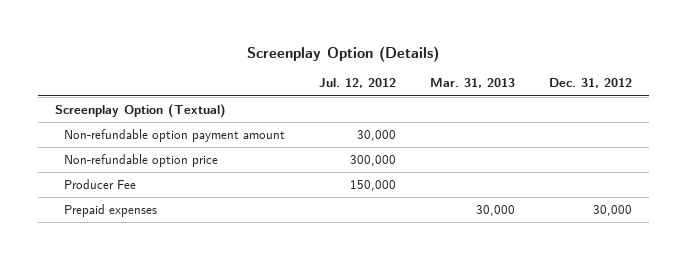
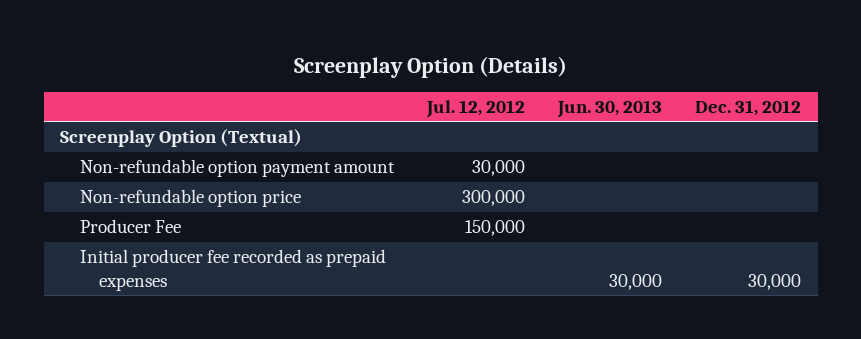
[429,78,515,89] Mar. 31, 2013 -> none
none -> [557,100,663,119] Jun. 30, 2013
[64,204,158,218] Prepaid expenses -> [79,249,386,291] Initial producer fee recorded as prepaid expenses

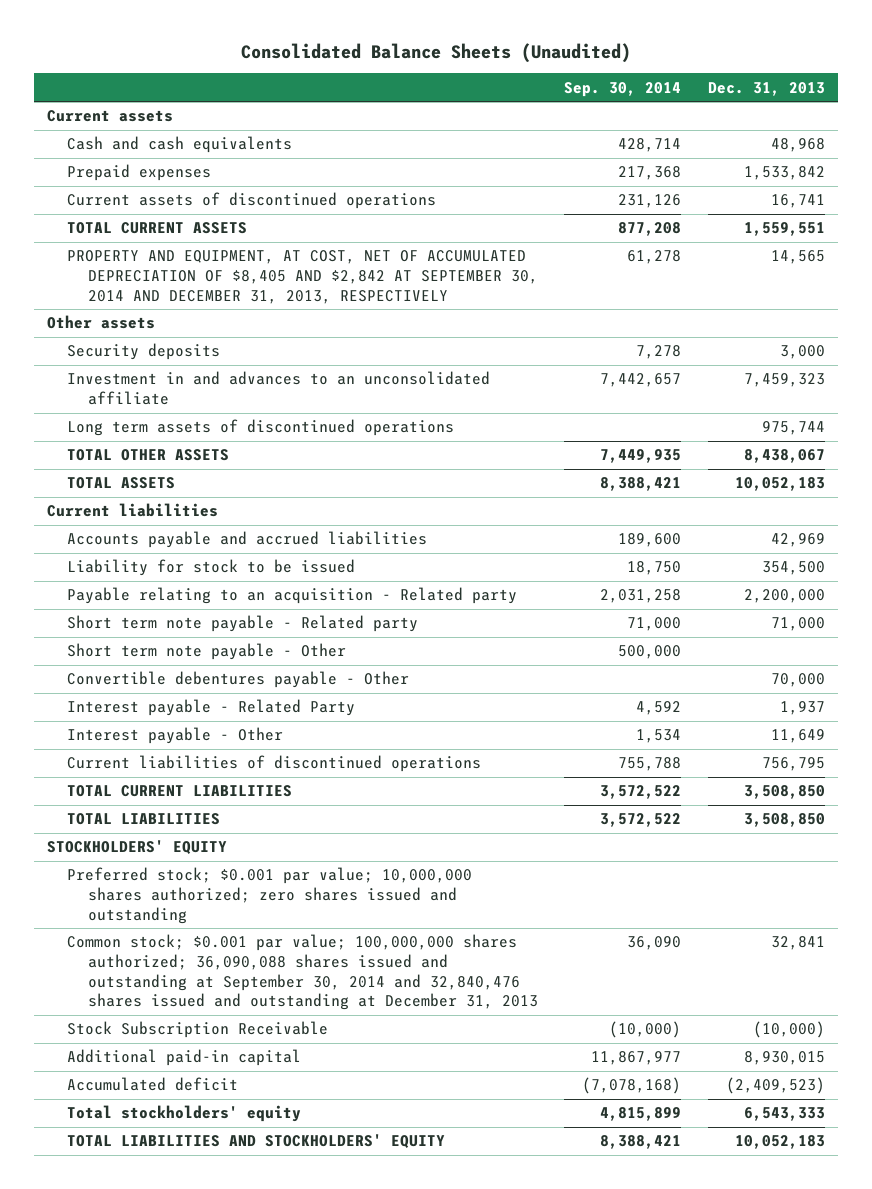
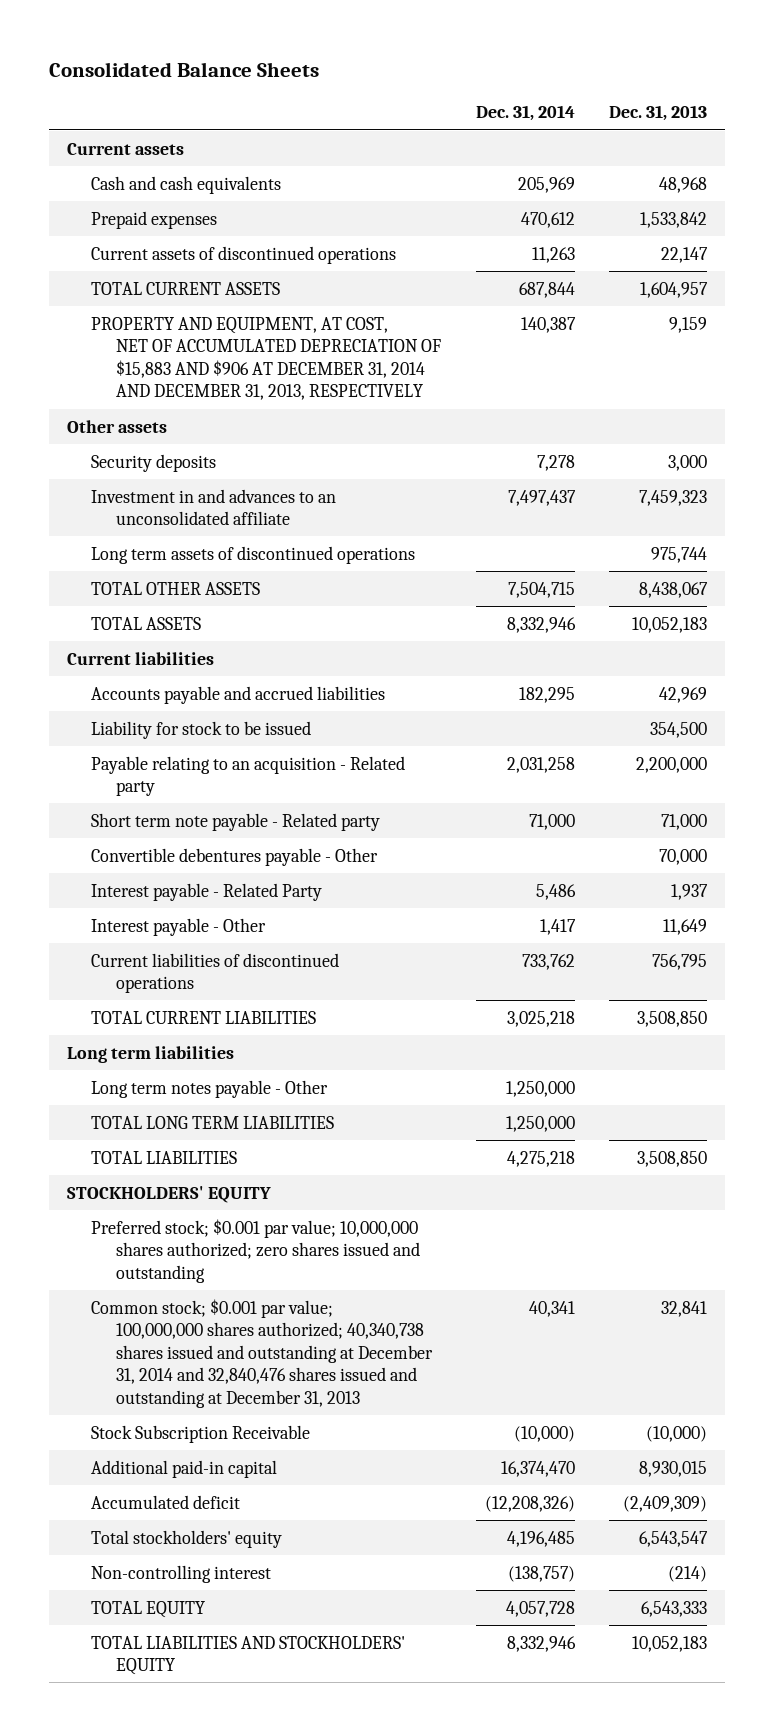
[240,42,631,63] Consolidated Balance Sheets (Unaudited) -> [49,62,320,78] Consolidated Balance Sheets
[564,81,682,97] Sep. 30, 2014 -> none
none -> [475,105,575,122] Dec. 31, 2014
[770,194,825,209] 16,741 -> [661,246,709,263] 22,147
[743,222,825,237] 1,559,551 -> [640,281,709,298] 1,604,957
[67,250,538,304] PROPERTY AND EQUIPMENT, AT COST, NET OF ACCUMULATED DEPRECIATION OF $8,405 AND $2,842 AT SEPTEMBER 30, 2014 AND DECEMBER 31, 2013, RESPECTIVELY -> [91,316,442,401] PROPERTY AND EQUIPMENT, AT COST, NET OF ACCUMULATED DEPRECIATION OF $15,883 AND $906 AT DECEMBER 31, 2014 AND DECEMBER 31, 2013, RESPECTIVELY
[770,250,825,265] 14,565 -> [669,316,708,333] 9,159
[67,643,347,661] Short term note payable - Other -> none
none -> [66,1045,234,1063] Long term liabilities
none -> [91,1079,329,1098] Long term notes payable - Other
none -> [91,1115,335,1129] TOTAL LONG TERM LIABILITIES
[67,934,538,1011] Common stock; $0.001 par value; 100,000,000 shares authorized; 36,090,088 shares issued and outstanding at September 30, 2014 and 32,840,476 shares issued and outstanding at December 31, 2013 -> [91,1298,434,1408] Common stock; $0.001 par value; 100,000,000 shares authorized; 40,340,738 shares issued and outstanding at December 31, 2014 and 32,840,476 shares issued and outstanding at December 31, 2013
[725,1077,825,1095] (2,409,523) -> [623,1495,708,1512] (2,409,309)
[743,1107,825,1122] 6,543,333 -> [639,1530,709,1547] 6,543,547
none -> [91,1564,272,1583] Non-controlling interest
none -> [91,1600,206,1618] TOTAL EQUITY

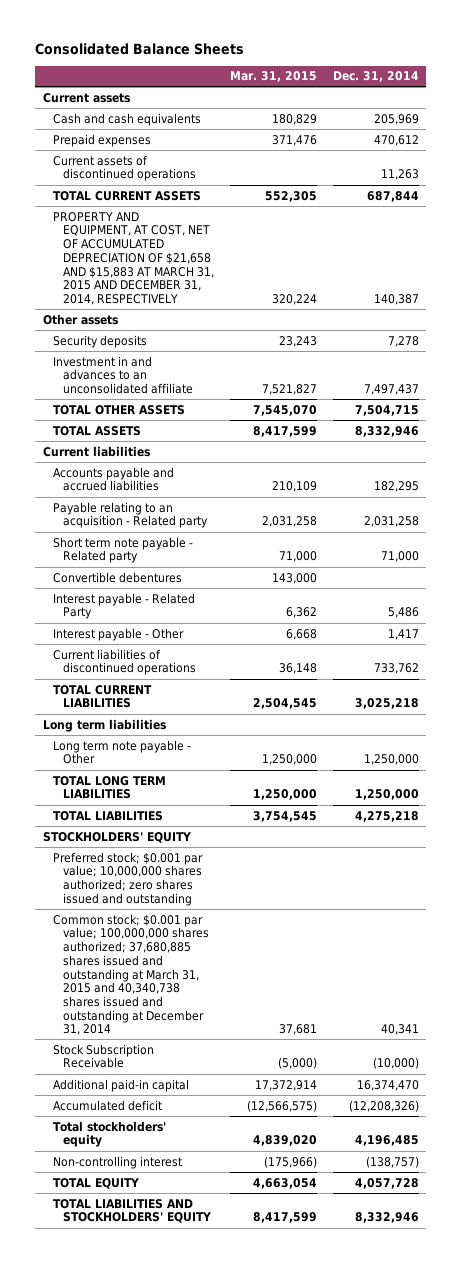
[609,105,708,122] Dec. 31, 2013 -> none
none -> [229,71,317,83] Mar. 31, 2015
[91,316,442,401] PROPERTY AND EQUIPMENT, AT COST, NET OF ACCUMULATED DEPRECIATION OF $15,883 AND $906 AT DECEMBER 31, 2014 AND DECEMBER 31, 2013, RESPECTIVELY -> [53,211,215,305] PROPERTY AND EQUIPMENT, AT COST, NET OF ACCUMULATED DEPRECIATION OF $21,658 AND $15,883 AT MARCH 31, 2015 AND DECEMBER 31, 2014, RESPECTIVELY
[91,545,416,564] Long term assets of discontinued operations -> none
[91,720,312,739] Liability for stock to be issued -> none
[91,847,379,866] Convertible debentures payable - Other -> [53,571,183,583] Convertible debentures
[91,1079,329,1098] Long term notes payable - Other -> [53,739,192,765] Long term note payable - Other
[91,1298,434,1408] Common stock; $0.001 par value; 100,000,000 shares authorized; 40,340,738 shares issued and outstanding at December 31, 2014 and 32,840,476 shares issued and outstanding at December 31, 2013 -> [53,913,210,1036] Common stock; $0.001 par value; 100,000,000 shares authorized; 37,680,885 shares issued and outstanding at March 31, 2015 and 40,340,738 shares issued and outstanding at December 31, 2014

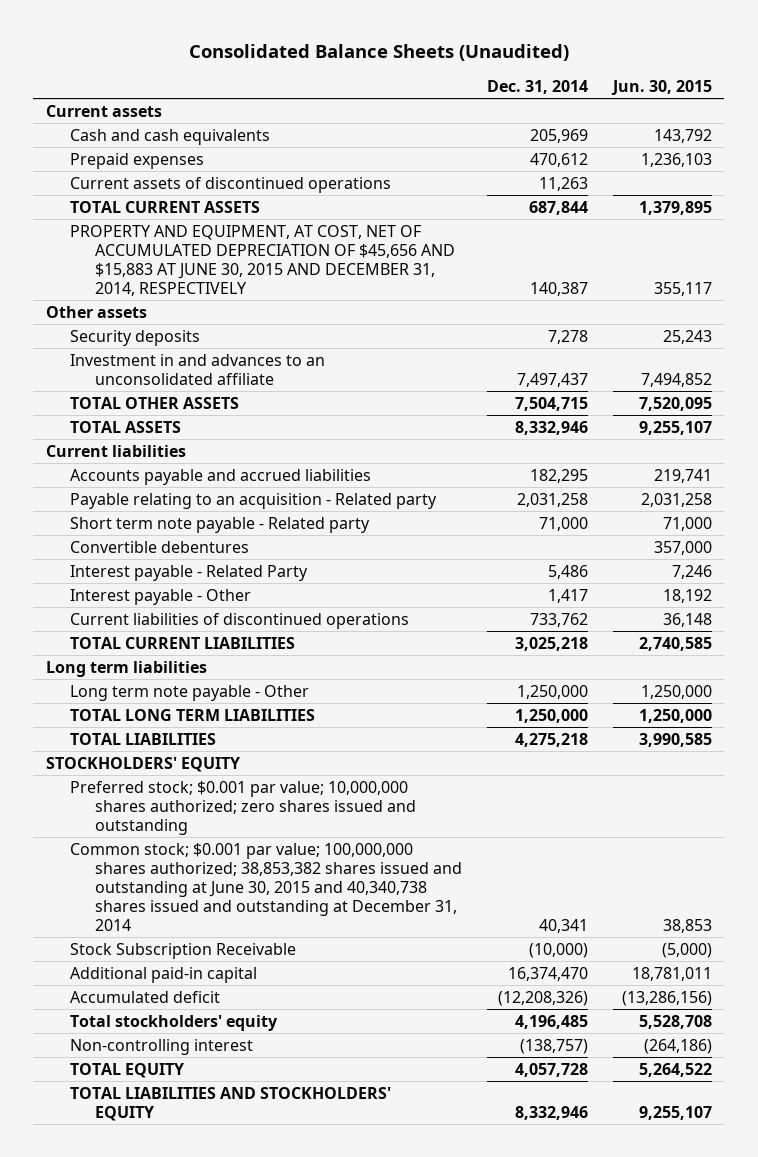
[35,42,245,55] Consolidated Balance Sheets -> [188,44,569,62] Consolidated Balance Sheets (Unaudited)
[229,71,317,83] Mar. 31, 2015 -> none
none -> [610,79,712,95] Jun. 30, 2015
[53,211,215,305] PROPERTY AND EQUIPMENT, AT COST, NET OF ACCUMULATED DEPRECIATION OF $21,658 AND $15,883 AT MARCH 31, 2015 AND DECEMBER 31, 2014, RESPECTIVELY -> [70,224,455,296] PROPERTY AND EQUIPMENT, AT COST, NET OF ACCUMULATED DEPRECIATION OF $45,656 AND $15,883 AT JUNE 30, 2015 AND DECEMBER 31, 2014, RESPECTIVELY
[53,913,210,1036] Common stock; $0.001 par value; 100,000,000 shares authorized; 37,680,885 shares issued and outstanding at March 31, 2015 and 40,340,738 shares issued and outstanding at December 31, 2014 -> [70,842,462,931] Common stock; $0.001 par value; 100,000,000 shares authorized; 38,853,382 shares issued and outstanding at June 30, 2015 and 40,340,738 shares issued and outstanding at December 31, 2014

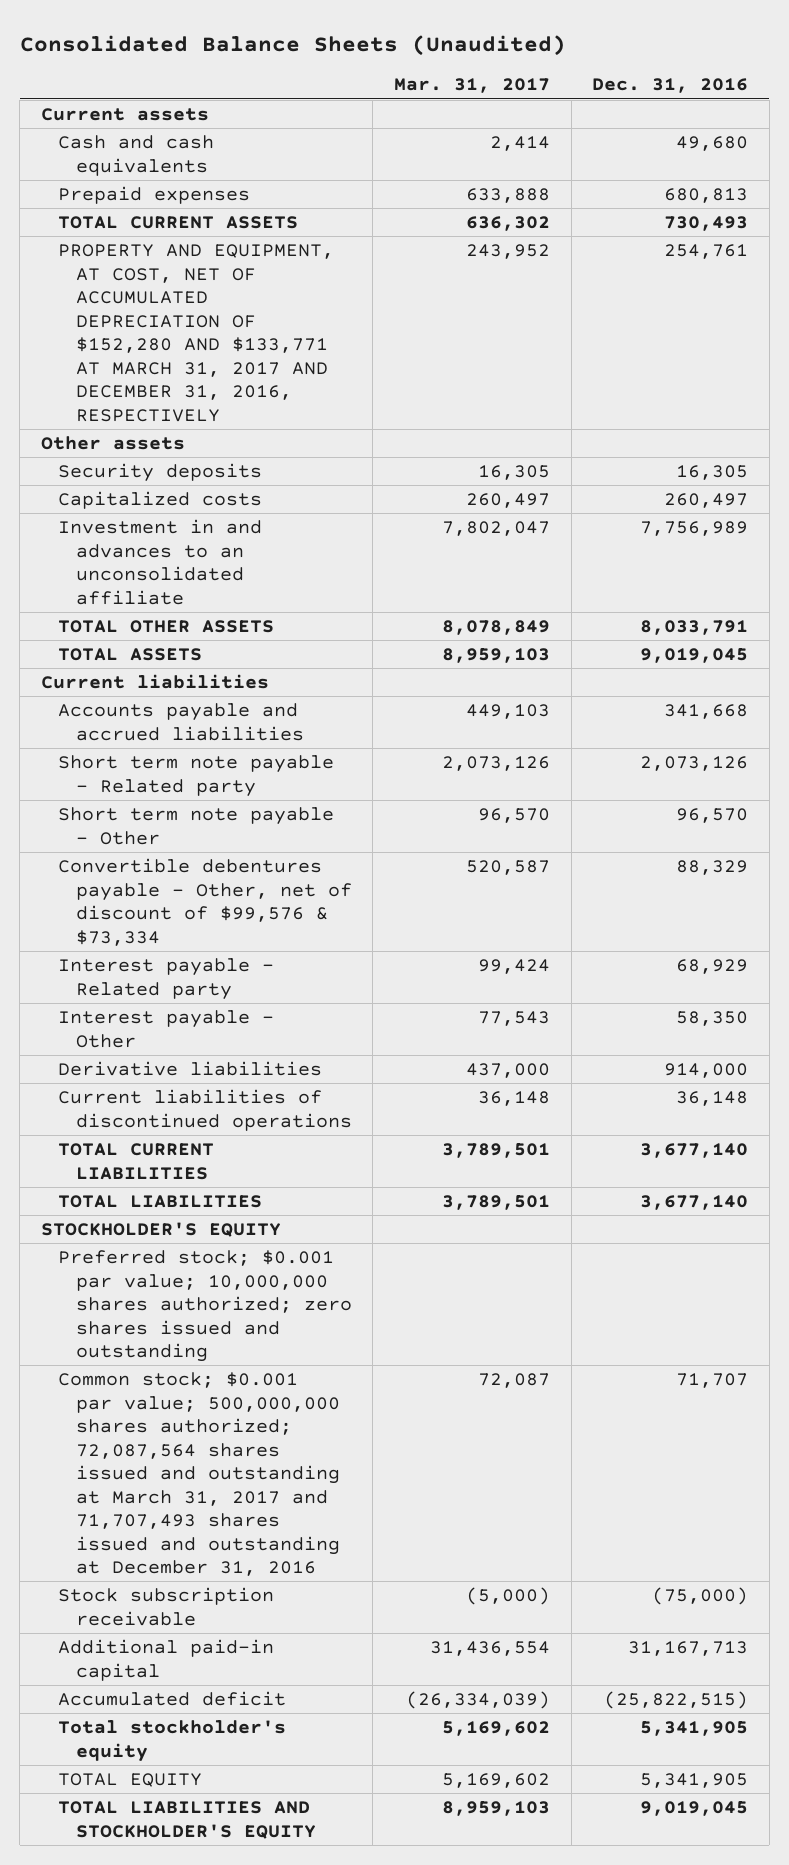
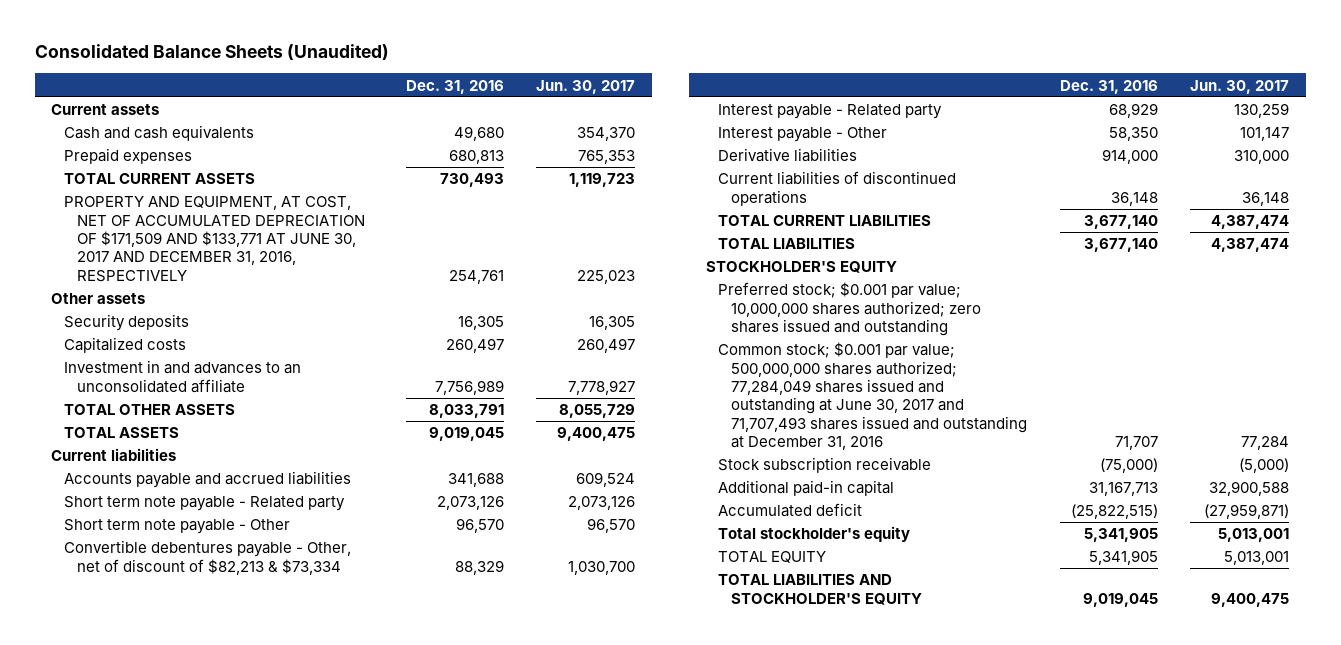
[393,78,550,94] Mar. 31, 2017 -> none
none -> [536,79,636,94] Jun. 30, 2017
[58,244,335,422] PROPERTY AND EQUIPMENT, AT COST, NET OF ACCUMULATED DEPRECIATION OF $152,280 AND $133,771 AT MARCH 31, 2017 AND DECEMBER 31, 2016, RESPECTIVELY -> [64,196,365,282] PROPERTY AND EQUIPMENT, AT COST, NET OF ACCUMULATED DEPRECIATION OF $171,509 AND $133,771 AT JUNE 30, 2017 AND DECEMBER 31, 2016, RESPECTIVELY
[664,704,749,720] 341,668 -> [447,473,504,488] 341,688
[58,858,352,946] Convertible debentures payable - Other, net of discount of $99,576 & $73,334 -> [64,540,352,575] Convertible debentures payable - Other, net of discount of $82,213 & $73,334
[58,1372,340,1577] Common stock; $0.001 par value; 500,000,000 shares authorized; 72,087,564 shares issued and outstanding at March 31, 2017 and 71,707,493 shares issued and outstanding at December 31, 2016 -> [718,342,1027,451] Common stock; $0.001 par value; 500,000,000 shares authorized; 77,284,049 shares issued and outstanding at June 30, 2017 and 71,707,493 shares issued and outstanding at December 31, 2016

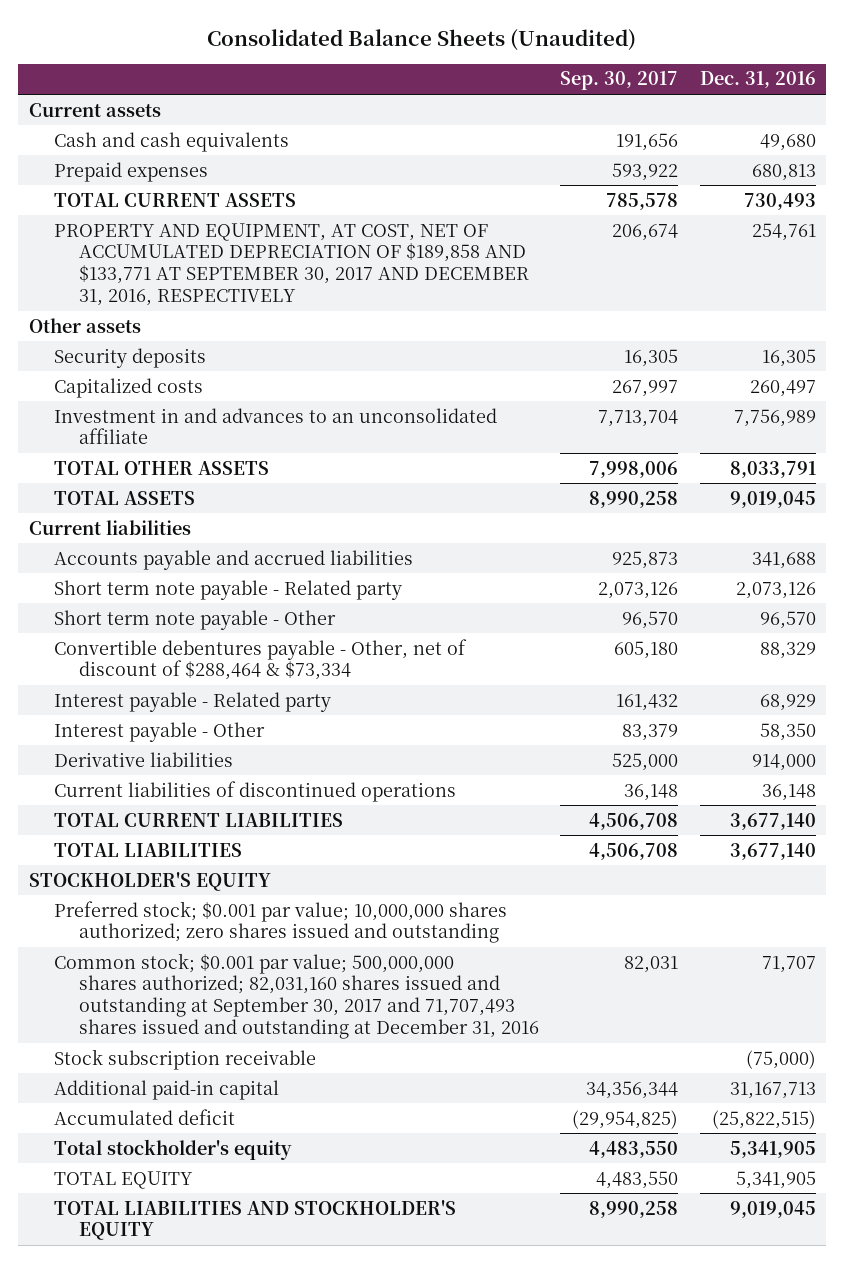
[536,79,636,94] Jun. 30, 2017 -> none
none -> [560,71,679,91] Sep. 30, 2017
[64,196,365,282] PROPERTY AND EQUIPMENT, AT COST, NET OF ACCUMULATED DEPRECIATION OF $171,509 AND $133,771 AT JUNE 30, 2017 AND DECEMBER 31, 2016, RESPECTIVELY -> [54,222,530,306] PROPERTY AND EQUIPMENT, AT COST, NET OF ACCUMULATED DEPRECIATION OF $189,858 AND $133,771 AT SEPTEMBER 30, 2017 AND DECEMBER 31, 2016, RESPECTIVELY
[64,540,352,575] Convertible debentures payable - Other, net of discount of $82,213 & $73,334 -> [54,638,468,681] Convertible debentures payable - Other, net of discount of $288,464 & $73,334
[718,342,1027,451] Common stock; $0.001 par value; 500,000,000 shares authorized; 77,284,049 shares issued and outstanding at June 30, 2017 and 71,707,493 shares issued and outstanding at December 31, 2016 -> [54,952,540,1039] Common stock; $0.001 par value; 500,000,000 shares authorized; 82,031,160 shares issued and outstanding at September 30, 2017 and 71,707,493 shares issued and outstanding at December 31, 2016

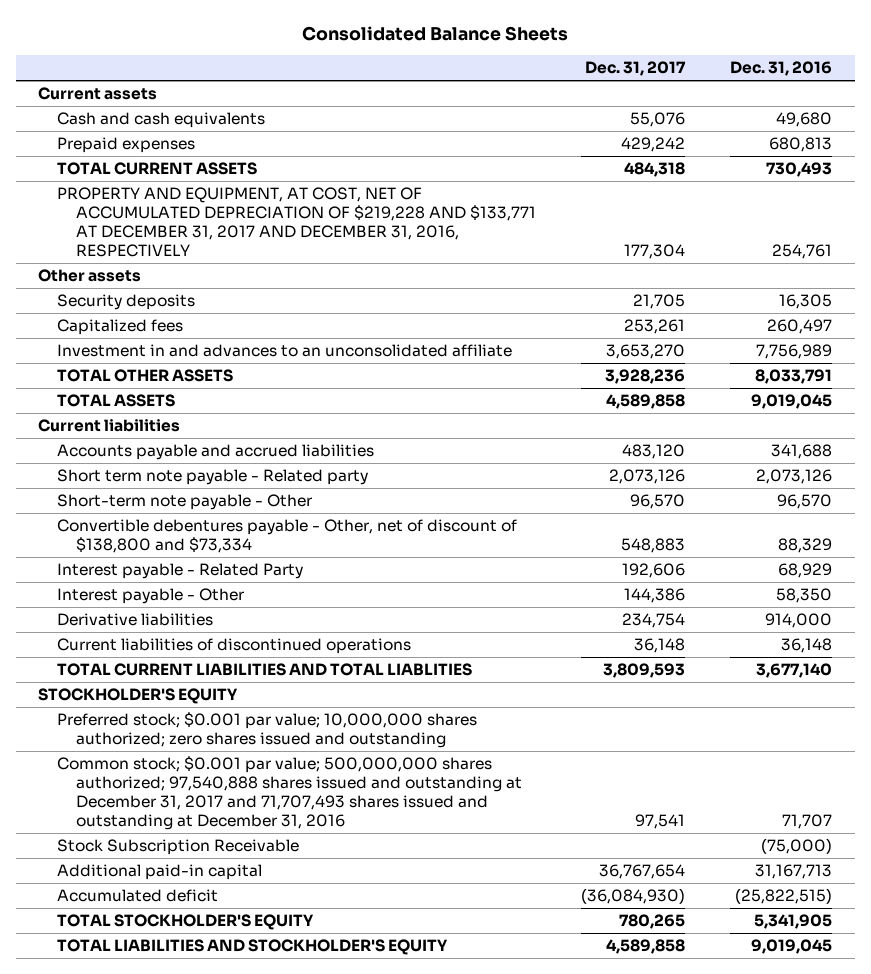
[207,28,637,51] Consolidated Balance Sheets (Unaudited) -> [302,25,569,41] Consolidated Balance Sheets
[560,71,679,91] Sep. 30, 2017 -> none
none -> [585,60,687,76] Dec. 31, 2017
[54,222,530,306] PROPERTY AND EQUIPMENT, AT COST, NET OF ACCUMULATED DEPRECIATION OF $189,858 AND $133,771 AT SEPTEMBER 30, 2017 AND DECEMBER 31, 2016, RESPECTIVELY -> [57,187,537,258] PROPERTY AND EQUIPMENT, AT COST, NET OF ACCUMULATED DEPRECIATION OF $219,228 AND $133,771 AT DECEMBER 31, 2017 AND DECEMBER 31, 2016, RESPECTIVELY
[54,377,204,398] Capitalized costs -> [57,319,184,336] Capitalized fees
[54,609,337,630] Short term note payable - Other -> [57,494,313,511] Short-term note payable - Other
[54,638,468,681] Convertible debentures payable - Other, net of discount of $288,464 & $73,334 -> [57,519,518,554] Convertible debentures payable - Other, net of discount of $138,800 and $73,334
[54,691,332,712] Interest payable - Related party -> [57,563,304,580] Interest payable - Related Party
[54,812,344,827] TOTAL CURRENT LIABILITIES -> none
[54,842,243,857] TOTAL LIABILITIES -> [57,663,473,677] TOTAL CURRENT LIABILITIES AND TOTAL LIABLITIES
[54,952,540,1039] Common stock; $0.001 par value; 500,000,000 shares authorized; 82,031,160 shares issued and outstanding at September 30, 2017 and 71,707,493 shares issued and outstanding at December 31, 2016 -> [57,756,523,831] Common stock; $0.001 par value; 500,000,000 shares authorized; 97,540,888 shares issued and outstanding at December 31, 2017 and 71,707,493 shares issued and outstanding at December 31, 2016
[54,1048,317,1070] Stock subscription receivable -> [57,839,300,856] Stock Subscription Receivable
[54,1170,194,1189] TOTAL EQUITY -> none
[54,1138,293,1160] Total stockholder's equity -> [57,914,315,931] TOTAL STOCKHOLDER'S EQUITY

